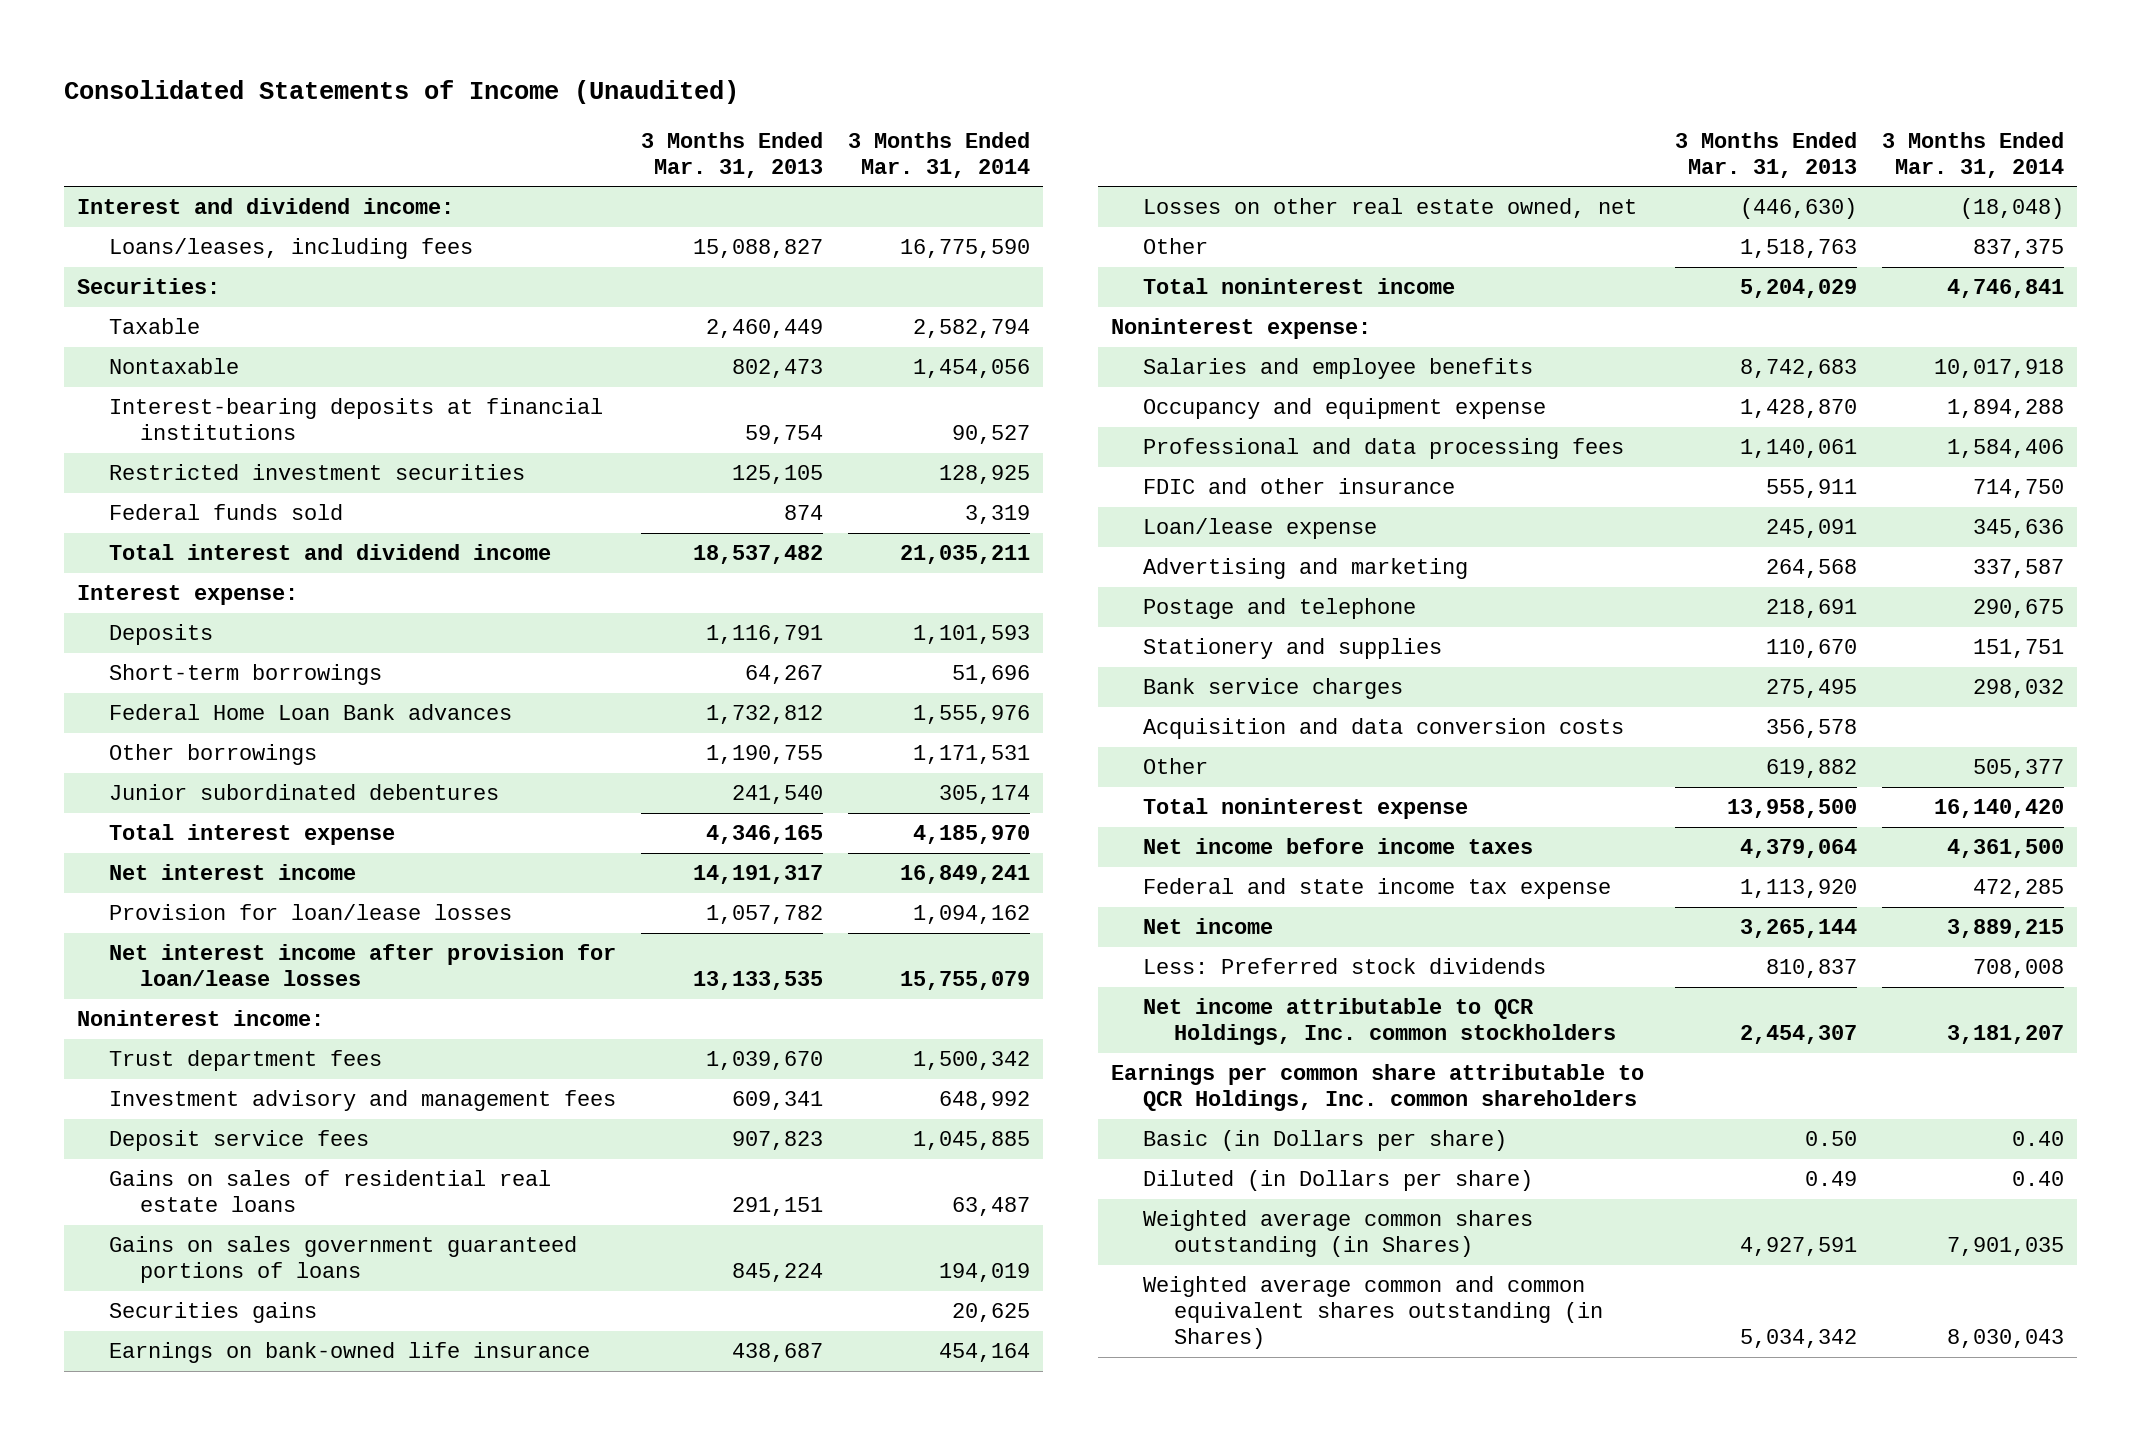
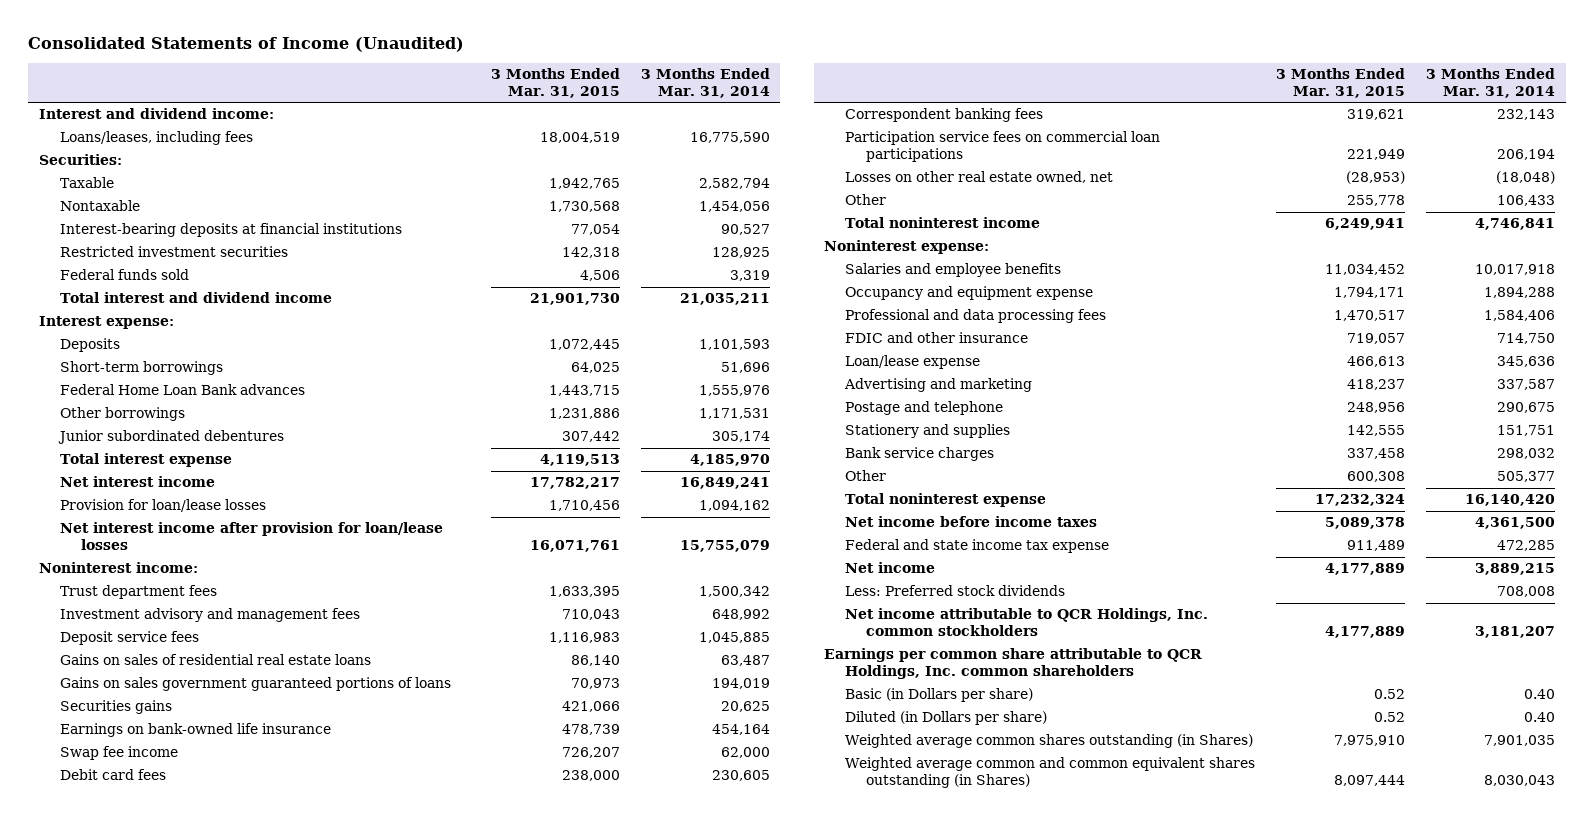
[641,131,824,178] 3 Months Ended Mar. 31, 2013 -> none
none -> [490,68,620,98] 3 Months Ended Mar. 31, 2015
none -> [59,746,178,761] Swap fee income
none -> [59,769,166,781] Debit card fees
none -> [845,108,1044,123] Correspondent banking fees
none -> [845,131,1161,163] Participation service fees on commercial loan participations
[1973,239,2065,259] 837,375 -> [1497,195,1556,207] 106,433
[1142,718,1624,740] Acquisition and data conversion costs -> none

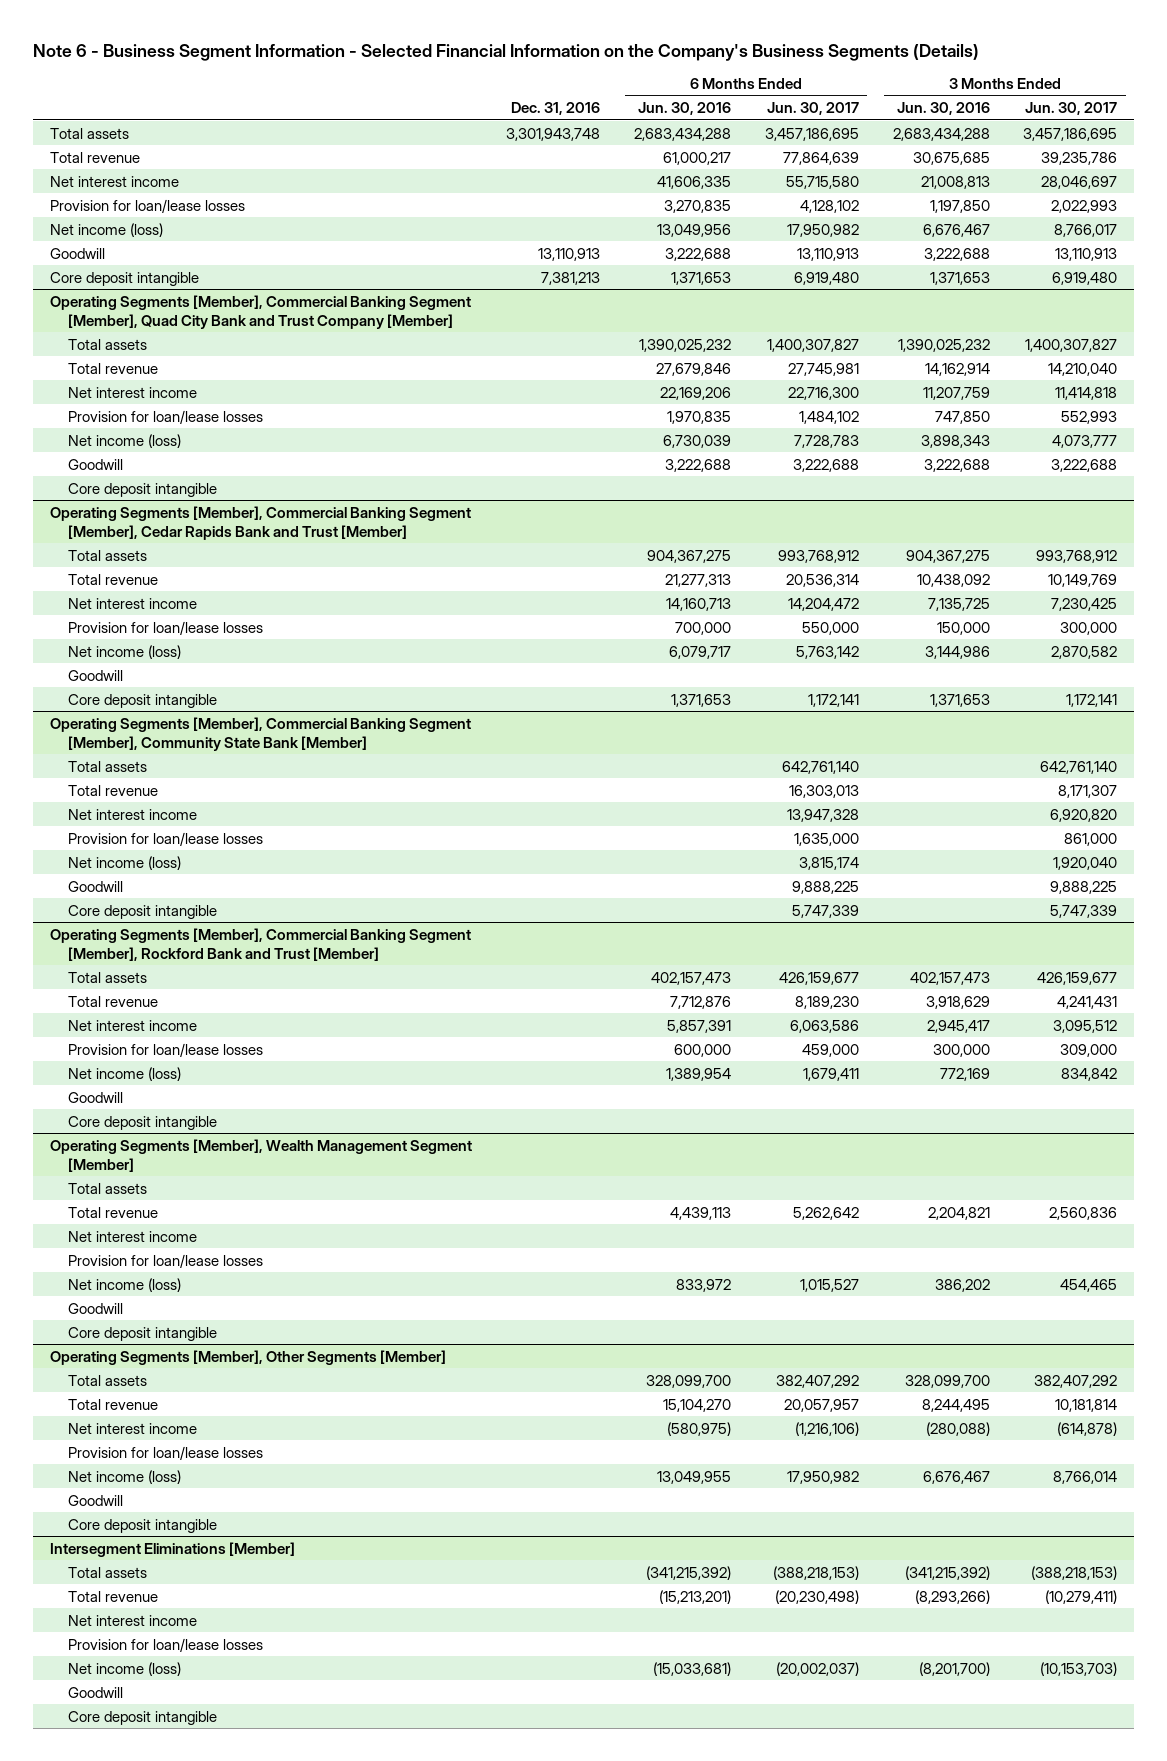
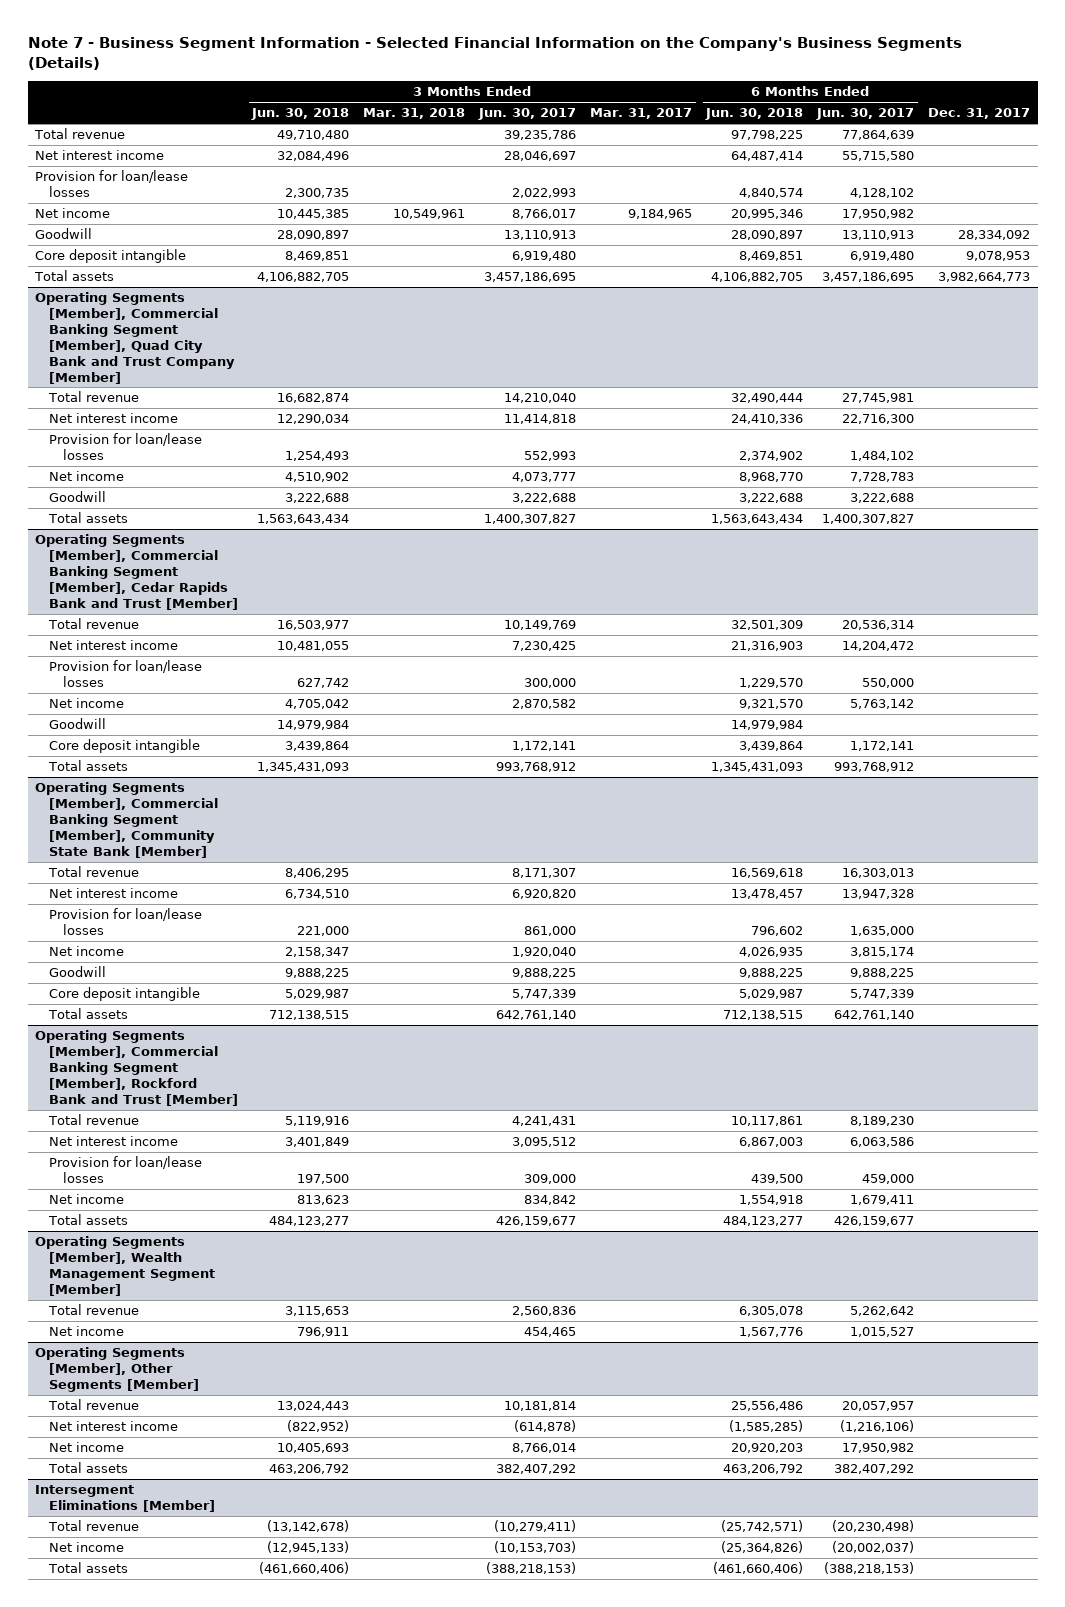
[32,43,979,61] Note 6 - Business Segment Information - Selected Financial Information on the Company's Business Segments (Details) -> [27,36,962,71] Note 7 - Business Segment Information - Selected Financial Information on the Company's Business Segments (Details)
[510,102,600,116] Dec. 31, 2016 -> none
[637,102,731,116] Jun. 30, 2016 -> none
[896,102,990,116] Jun. 30, 2016 -> none
none -> [251,108,350,121] Jun. 30, 2018
none -> [363,108,466,120] Mar. 31, 2018
none -> [590,108,693,120] Mar. 31, 2017
none -> [705,108,804,121] Jun. 30, 2018
none -> [928,108,1031,120] Dec. 31, 2017
[49,222,163,237] Net income (loss) -> [34,208,110,219] Net income
[49,127,129,139] Total assets -> [33,270,114,282] Total assets
[67,433,181,448] Net income (loss) -> [49,471,125,482] Net income
[67,482,217,497] Core deposit intangible -> none
[67,338,147,350] Total assets -> [48,512,129,524] Total assets
[67,644,181,659] Net income (loss) -> [49,698,125,709] Net income
[67,549,147,561] Total assets -> [48,760,129,772] Total assets
[67,855,181,870] Net income (loss) -> [49,946,125,957] Net income
[67,760,147,772] Total assets -> [48,1008,129,1020] Total assets
[67,1091,123,1103] Goodwill -> none
[67,1115,217,1130] Core deposit intangible -> none
[67,1066,181,1081] Net income (loss) -> [49,1194,125,1205] Net income
[67,971,147,983] Total assets -> [48,1214,129,1226] Total assets
[67,1182,147,1194] Total assets -> none
[67,1230,197,1242] Net interest income -> none
[67,1253,263,1268] Provision for loan/lease losses -> none
[67,1302,123,1314] Goodwill -> none
[67,1326,217,1341] Core deposit intangible -> none
[67,1277,181,1292] Net income (loss) -> [49,1326,125,1337] Net income
[67,1445,263,1460] Provision for loan/lease losses -> none
[67,1494,123,1506] Goodwill -> none
[67,1518,217,1533] Core deposit intangible -> none
[67,1469,181,1484] Net income (loss) -> [49,1442,125,1453] Net income
[67,1374,147,1386] Total assets -> [48,1462,129,1474] Total assets
[67,1614,197,1626] Net interest income -> none
[67,1637,263,1652] Provision for loan/lease losses -> none
[67,1686,123,1698] Goodwill -> none
[67,1710,217,1725] Core deposit intangible -> none
[67,1661,181,1676] Net income (loss) -> [49,1542,125,1553] Net income
[67,1566,147,1578] Total assets -> [48,1562,129,1574] Total assets

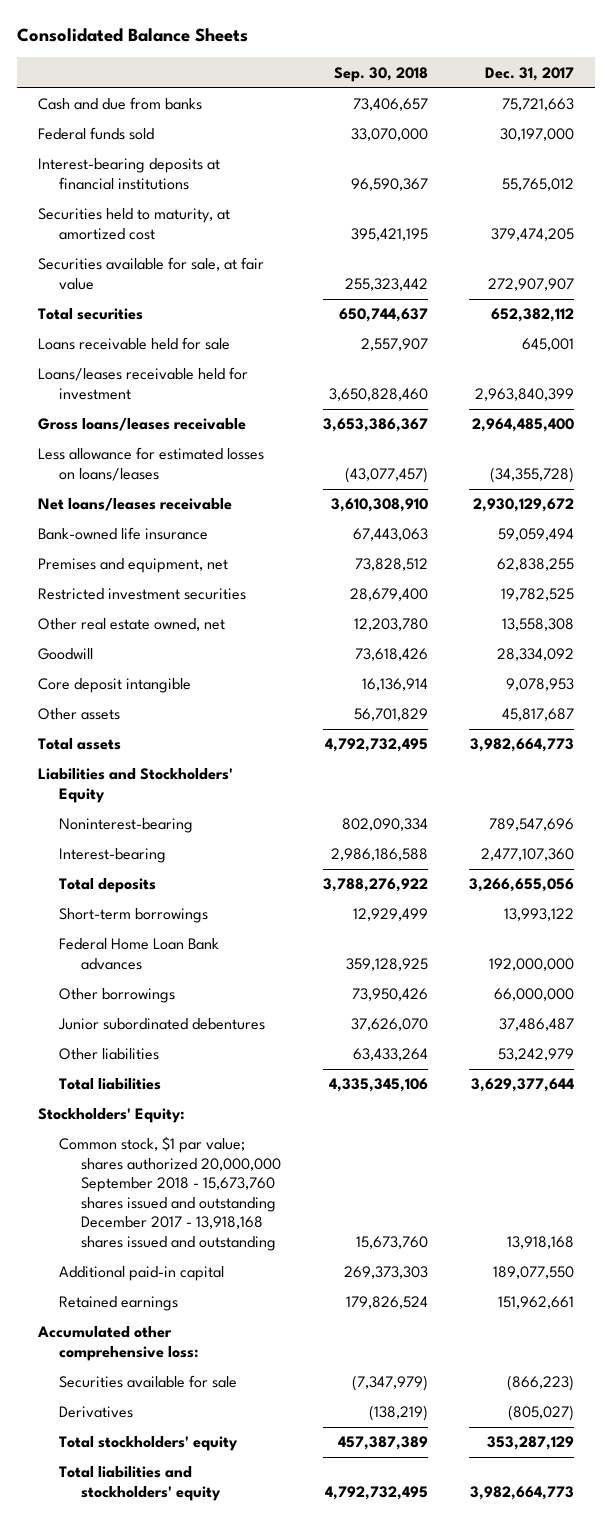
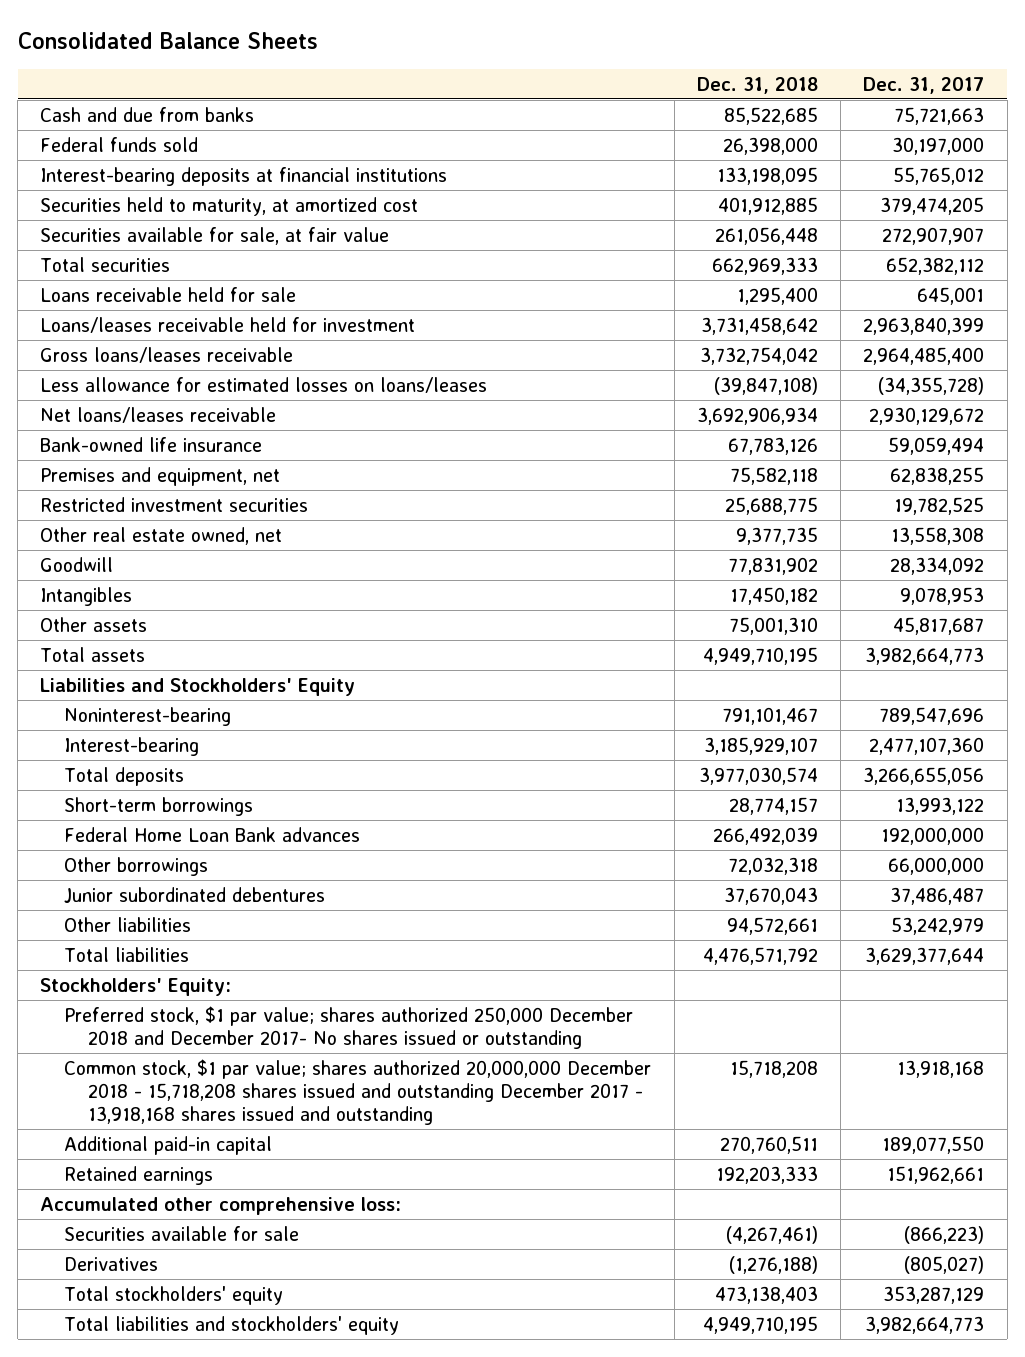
[333,66,428,82] Sep. 30, 2018 -> none
none -> [696,76,818,94] Dec. 31, 2018
[37,678,191,694] Core deposit intangible -> [40,586,133,606] Intangibles
none -> [64,1005,634,1049] Preferred stock, $1 par value; shares authorized 250,000 December 2018 and December 2017- No shares issued or outstanding
[59,1136,281,1251] Common stock, $1 par value; shares authorized 20,000,000 September 2018 - 15,673,760 shares issued and outstanding December 2017 - 13,918,168 shares issued and outstanding -> [64,1058,652,1126] Common stock, $1 par value; shares authorized 20,000,000 December 2018 - 15,718,208 shares issued and outstanding December 2017 - 13,918,168 shares issued and outstanding

